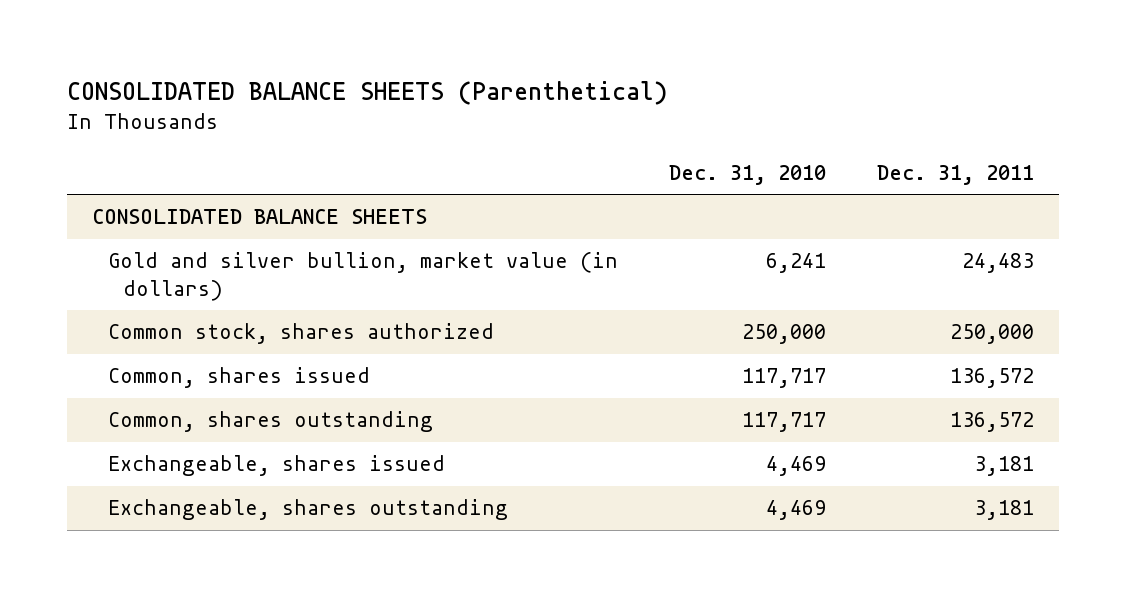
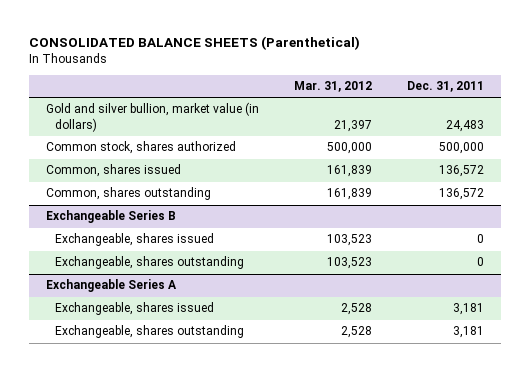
[668,164,826,185] Dec. 31, 2010 -> none
none -> [293,81,372,93] Mar. 31, 2012
[92,209,428,225] CONSOLIDATED BALANCE SHEETS -> none
[949,324,1034,345] 250,000 -> [438,142,484,155] 500,000
none -> [46,210,177,224] Exchangeable Series B
none -> [54,233,214,247] Exchangeable, shares issued
none -> [54,256,244,270] Exchangeable, shares outstanding
none -> [46,279,178,293] Exchangeable Series A

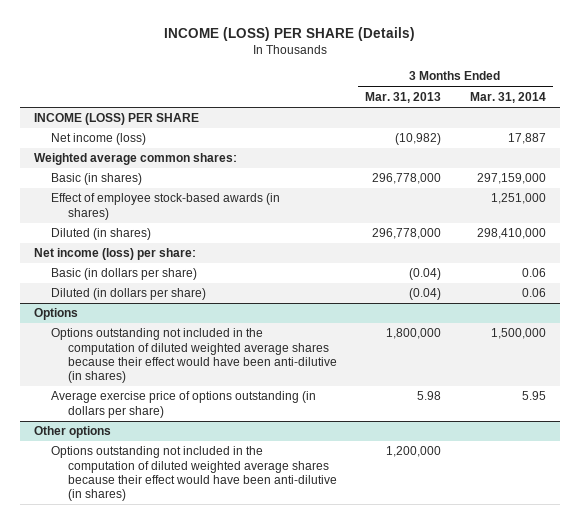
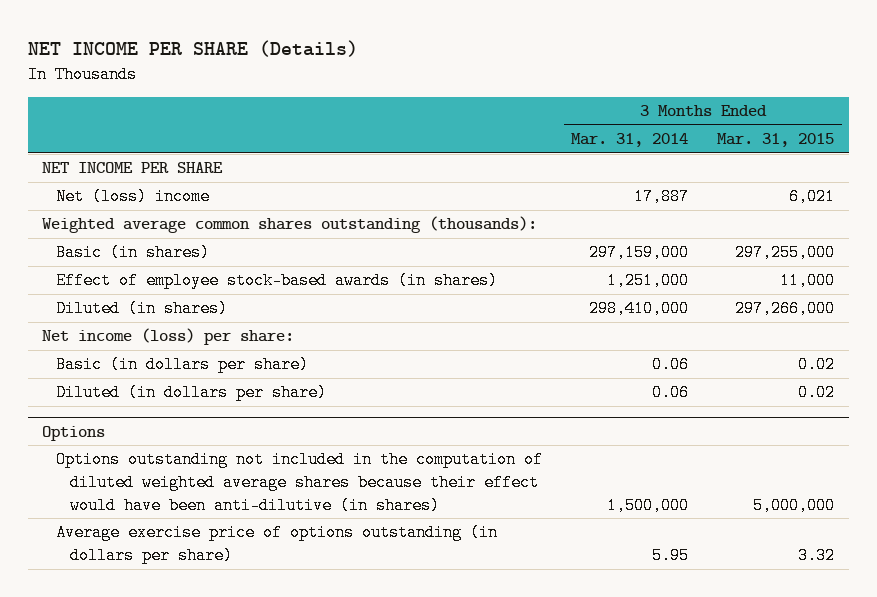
[163,27,415,42] INCOME (LOSS) PER SHARE (Details) -> [27,40,358,58] NET INCOME PER SHARE (Details)
[365,91,442,103] Mar. 31, 2013 -> none
none -> [717,133,835,148] Mar. 31, 2015
[33,113,199,126] INCOME (LOSS) PER SHARE -> [42,162,224,174] NET INCOME PER SHARE
[50,133,146,146] Net income (loss) -> [56,188,211,206] Net (loss) income
[33,153,237,166] Weighted average common shares: -> [42,216,538,234] Weighted average common shares outstanding (thousands):
[33,426,111,439] Other options -> none
[50,446,337,501] Options outstanding not included in the computation of diluted weighted average shares because their effect would have been anti-dilutive (in shares) -> none

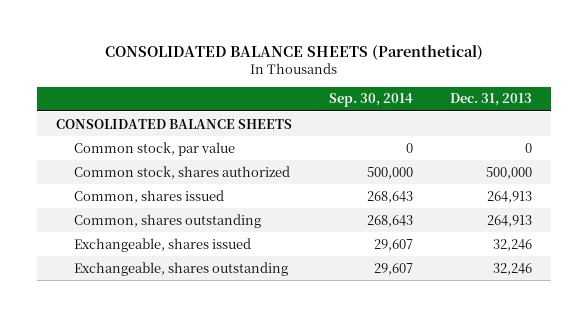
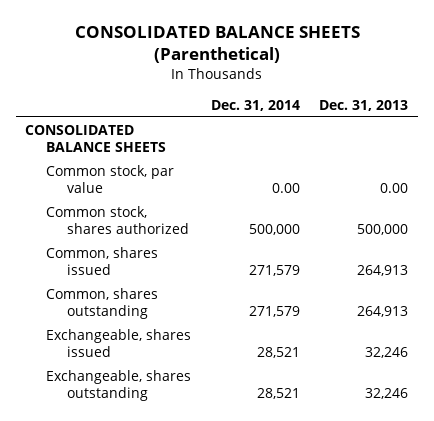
[328,93,413,108] Sep. 30, 2014 -> none
none -> [210,99,300,111] Dec. 31, 2014
[525,142,533,153] 0 -> [380,182,409,193] 0.00

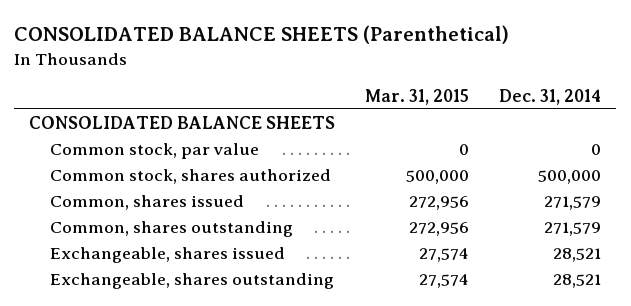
[319,99,409,111] Dec. 31, 2013 -> none
none -> [365,88,470,105] Mar. 31, 2015
[271,182,300,193] 0.00 -> [591,144,602,156] 0

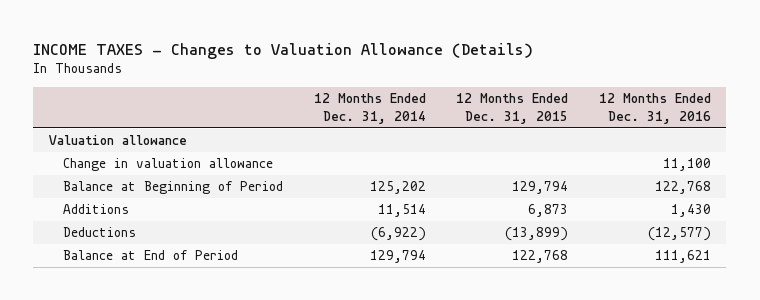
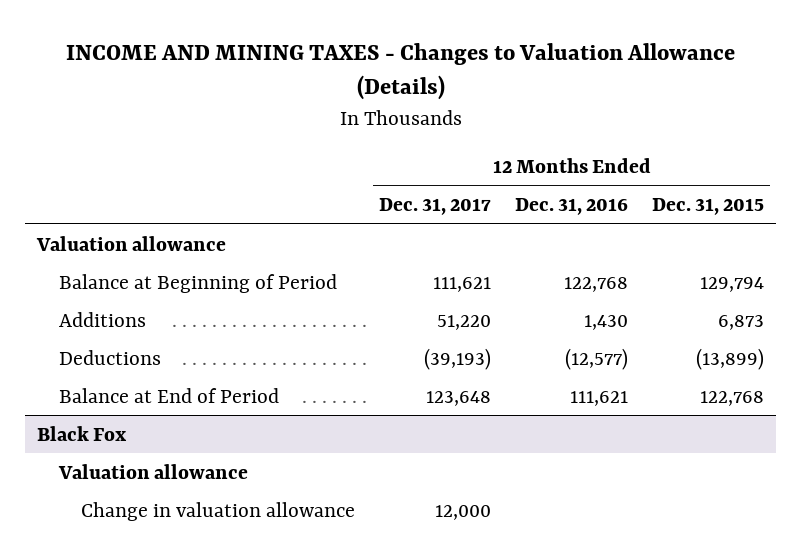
[33,42,534,59] INCOME TAXES - Changes to Valuation Allowance (Details) -> [65,42,735,101] INCOME AND MINING TAXES - Changes to Valuation Allowance (Details)
[313,93,426,124] 12 Months Ended Dec. 31, 2014 -> none
none -> [379,198,492,216] Dec. 31, 2017
[62,158,273,172] Change in valuation allowance -> none
none -> [36,425,127,441] Black Fox
none -> [58,463,249,479] Valuation allowance
none -> [81,501,356,521] Change in valuation allowance

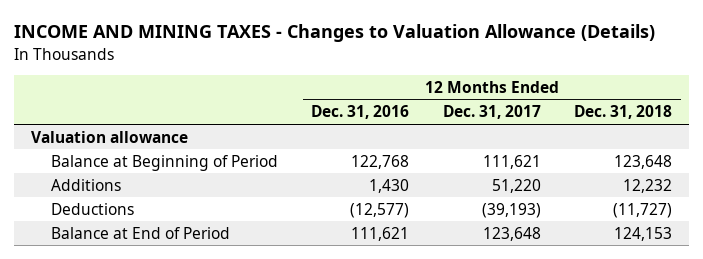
[652,198,765,216] Dec. 31, 2015 -> none
none -> [574,105,673,120] Dec. 31, 2018
[36,425,127,441] Black Fox -> none
[58,463,249,479] Valuation allowance -> none
[81,501,356,521] Change in valuation allowance -> none

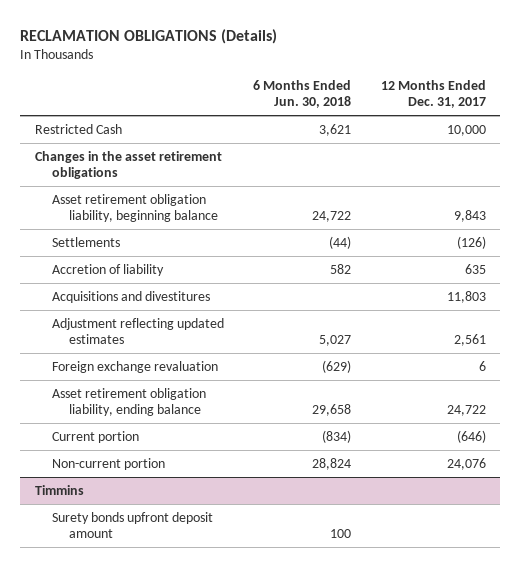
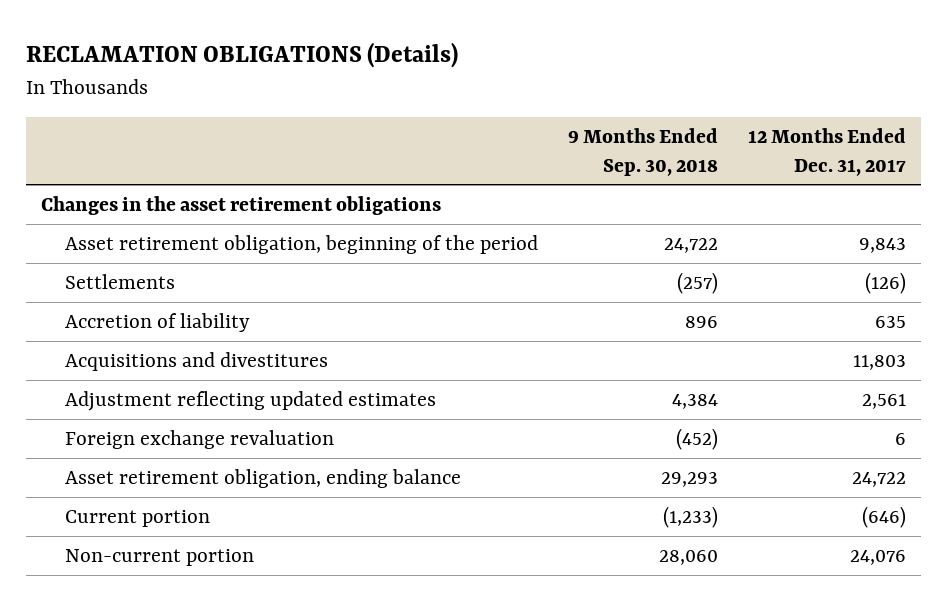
[253,80,352,109] 6 Months Ended Jun. 30, 2018 -> none
none -> [568,127,719,176] 9 Months Ended Sep. 30, 2018
[34,123,122,134] Restricted Cash -> none
[52,193,219,223] Asset retirement obligation liability, beginning balance -> [65,234,539,254] Asset retirement obligation, beginning of the period
[52,387,207,417] Asset retirement obligation liability, ending balance -> [65,468,462,488] Asset retirement obligation, ending balance
[34,484,84,495] Timmins -> none
[52,511,214,539] Surety bonds upfront deposit amount -> none

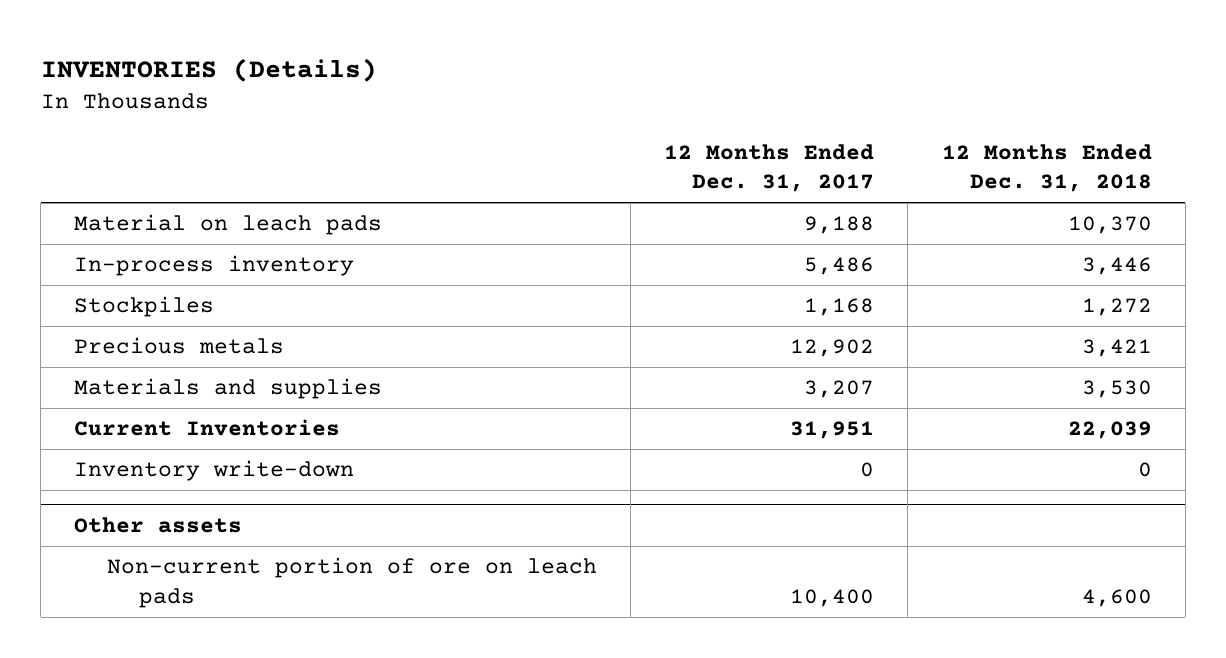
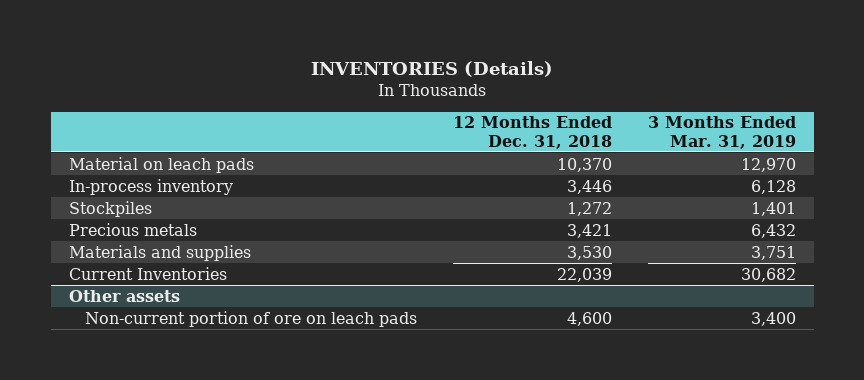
[664,143,875,193] 12 Months Ended Dec. 31, 2017 -> none
none -> [647,116,796,149] 3 Months Ended Mar. 31, 2019
[74,460,355,482] Inventory write-down -> none

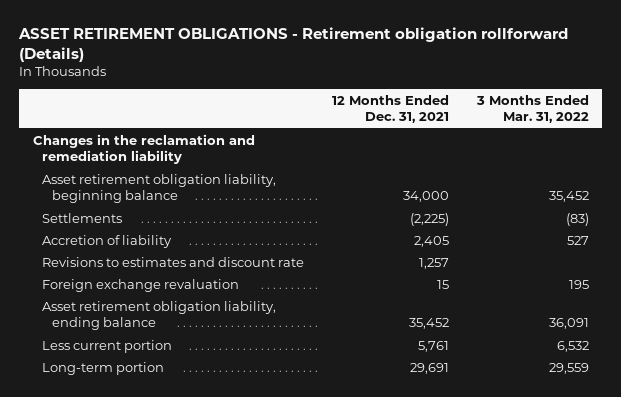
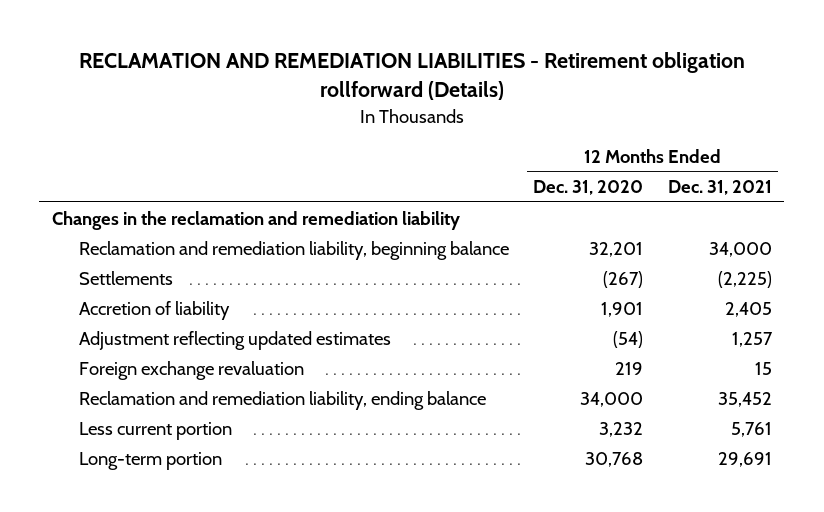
[17,26,568,62] ASSET RETIREMENT OBLIGATIONS - Retirement obligation rollforward (Details) -> [78,52,745,101] RECLAMATION AND REMEDIATION LIABILITIES - Retirement obligation rollforward (Details)
[475,94,589,124] 3 Months Ended Mar. 31, 2022 -> none
none -> [533,180,644,196] Dec. 31, 2020
[42,173,277,204] Asset retirement obligation liability, beginning balance -> [78,240,509,260] Reclamation and remediation liability, beginning balance
[42,256,305,267] Revisions to estimates and discount rate -> [78,330,391,350] Adjustment reflecting updated estimates
[42,300,277,331] Asset retirement obligation liability, ending balance -> [78,390,486,410] Reclamation and remediation liability, ending balance

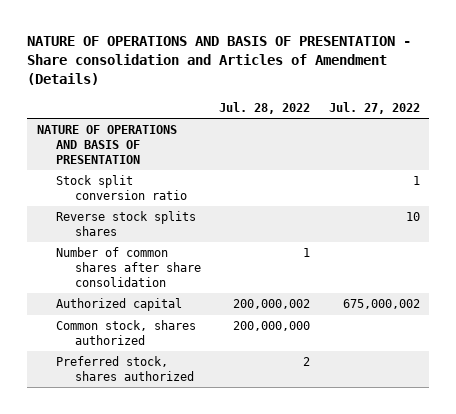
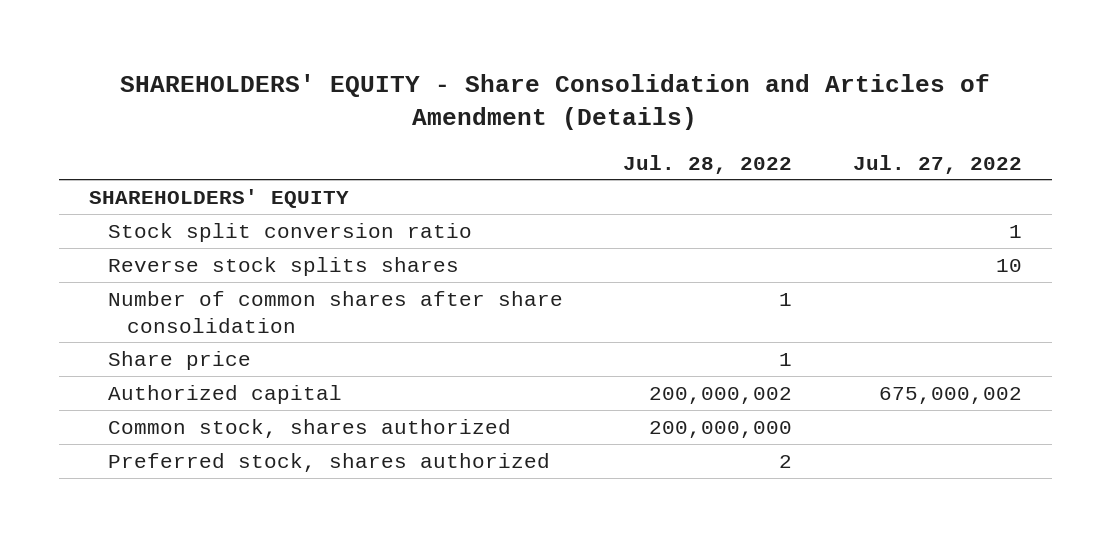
[27,36,412,86] NATURE OF OPERATIONS AND BASIS OF PRESENTATION - Share consolidation and Articles of Amendment (Details) -> [120,73,991,130] SHAREHOLDERS' EQUITY - Share Consolidation and Articles of Amendment (Details)
[36,125,177,164] NATURE OF OPERATIONS AND BASIS OF PRESENTATION -> none
none -> [88,188,349,208] SHAREHOLDERS' EQUITY
none -> [108,350,252,370] Share price

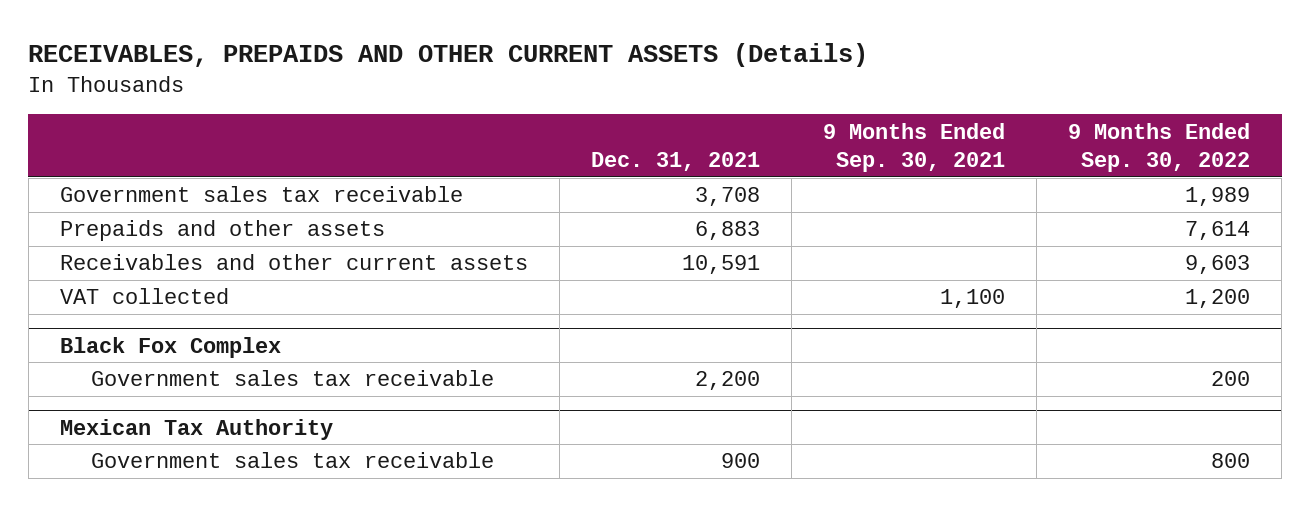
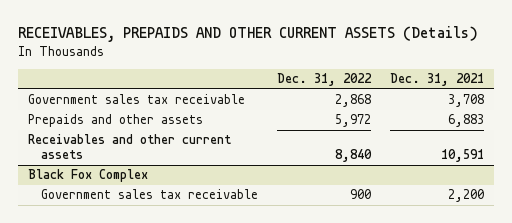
[822,122,1005,173] 9 Months Ended Sep. 30, 2021 -> none
[1068,122,1251,173] 9 Months Ended Sep. 30, 2022 -> none
none -> [277,73,373,87] Dec. 31, 2022
[59,288,229,305] VAT collected -> none
[59,418,333,440] Mexican Tax Authority -> none
[90,452,494,469] Government sales tax receivable -> none

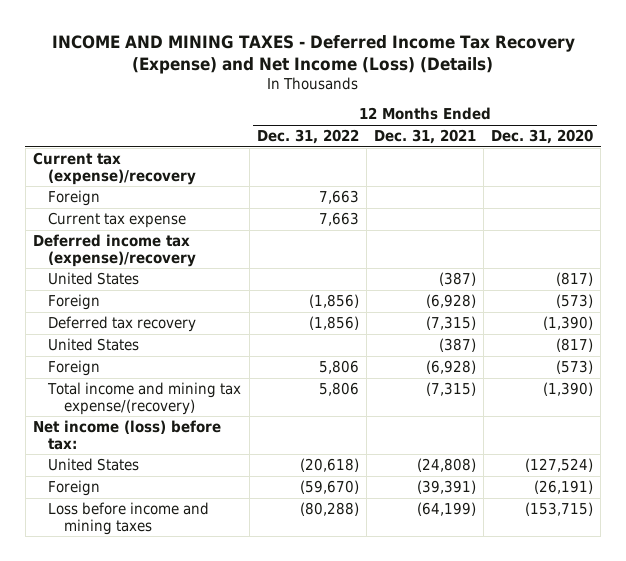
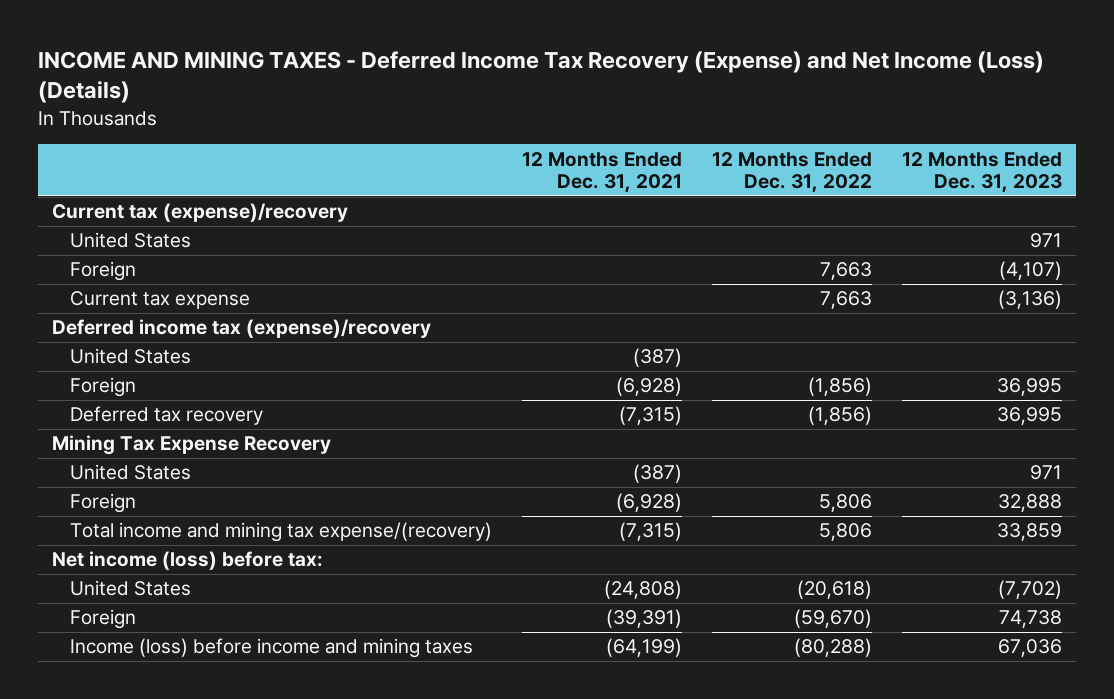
[491,129,594,145] Dec. 31, 2020 -> none
none -> [901,151,1062,194] 12 Months Ended Dec. 31, 2023
none -> [70,232,192,249] United States
none -> [52,435,332,456] Mining Tax Expense Recovery
[48,502,210,535] Loss before income and mining taxes -> [70,638,474,659] Income (loss) before income and mining taxes

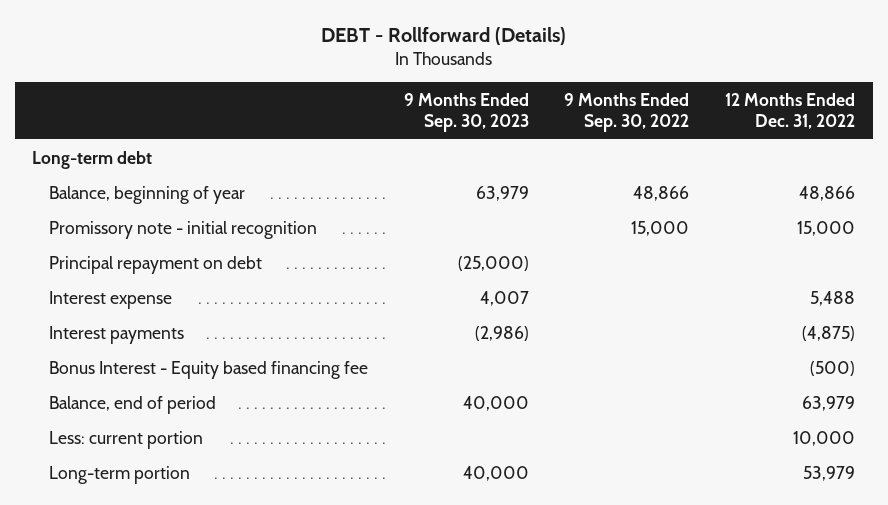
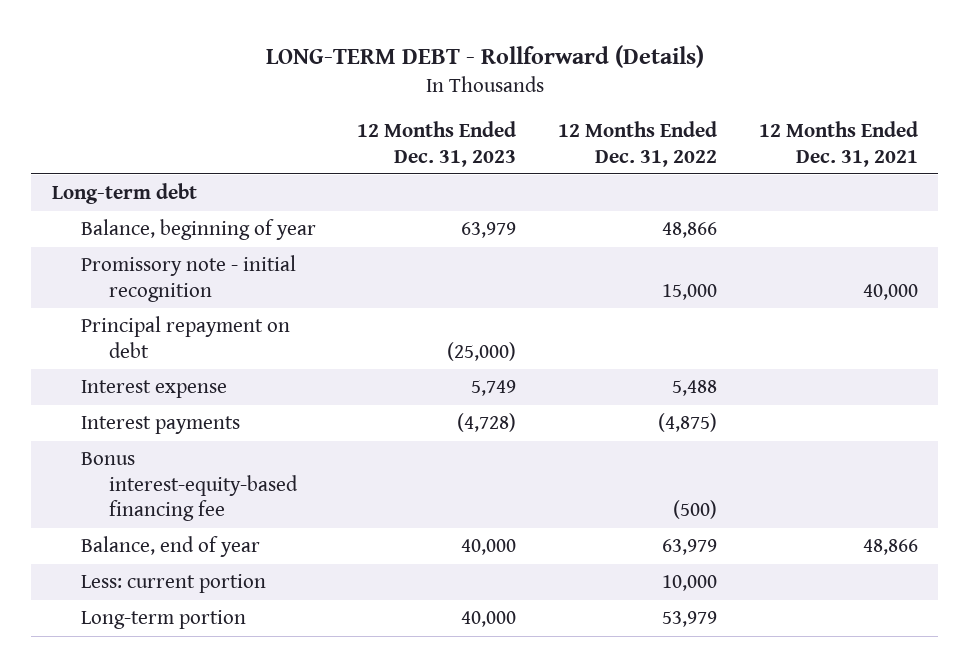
[320,26,566,45] DEBT - Rollforward (Details) -> [265,44,704,68] LONG-TERM DEBT - Rollforward (Details)
[403,92,529,133] 9 Months Ended Sep. 30, 2023 -> none
[564,92,690,133] 9 Months Ended Sep. 30, 2022 -> none
none -> [357,121,517,167] 12 Months Ended Dec. 31, 2023
none -> [758,121,918,167] 12 Months Ended Dec. 31, 2021
[49,360,369,379] Bonus Interest - Equity based financing fee -> [80,452,299,522] Bonus interest-equity-based financing fee
[49,395,217,414] Balance, end of period -> [80,536,260,558] Balance, end of year

